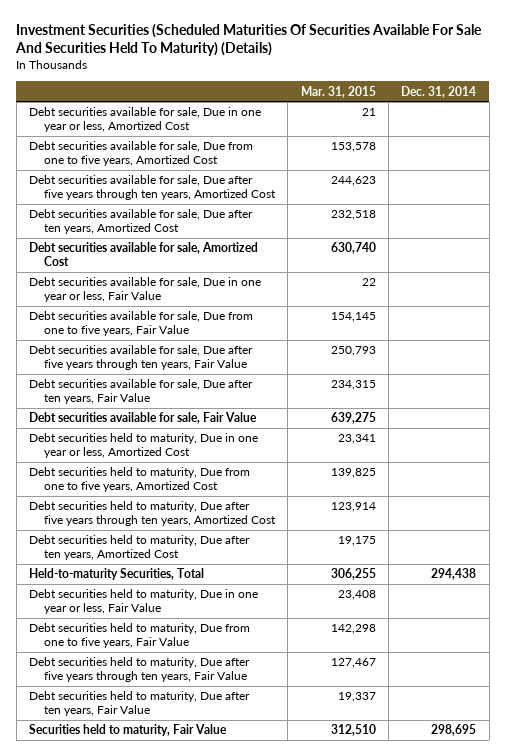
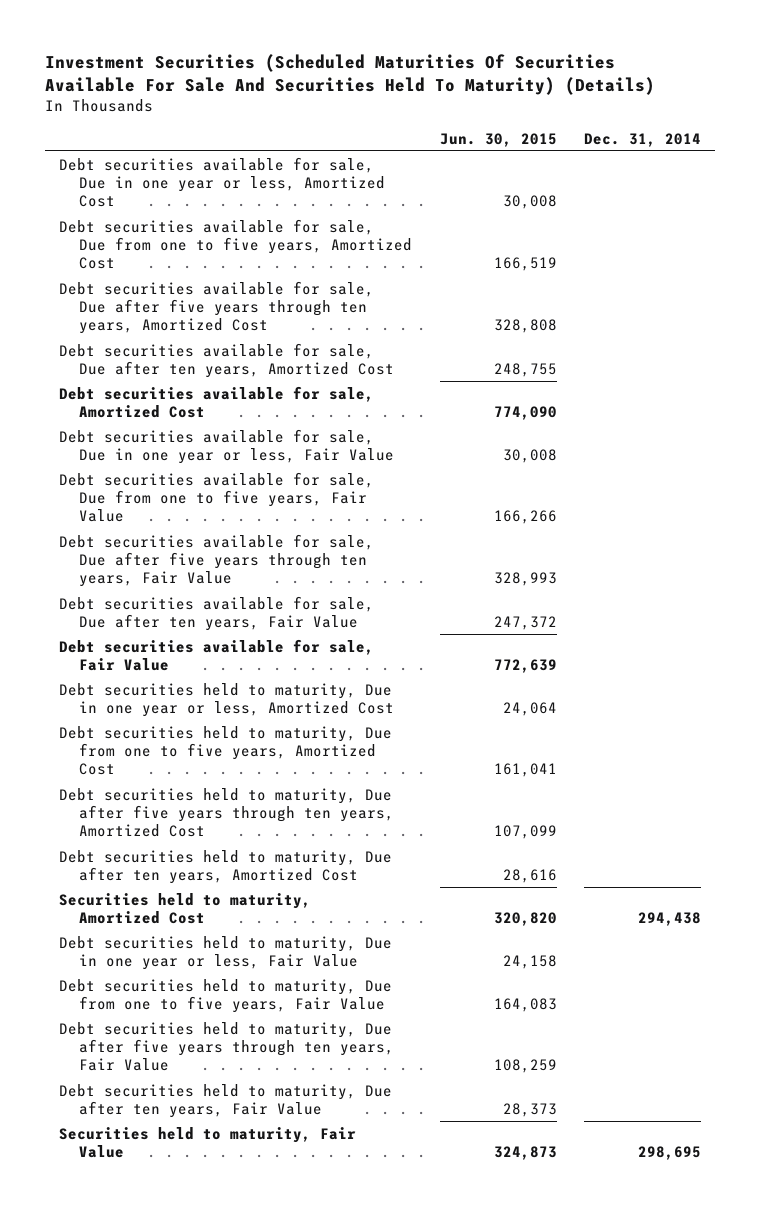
[300,85,376,98] Mar. 31, 2015 -> none
none -> [439,132,557,147] Jun. 30, 2015
[28,568,204,581] Held-to-maturity Securities, Total -> [59,892,312,925] Securities held to maturity, Amortized Cost

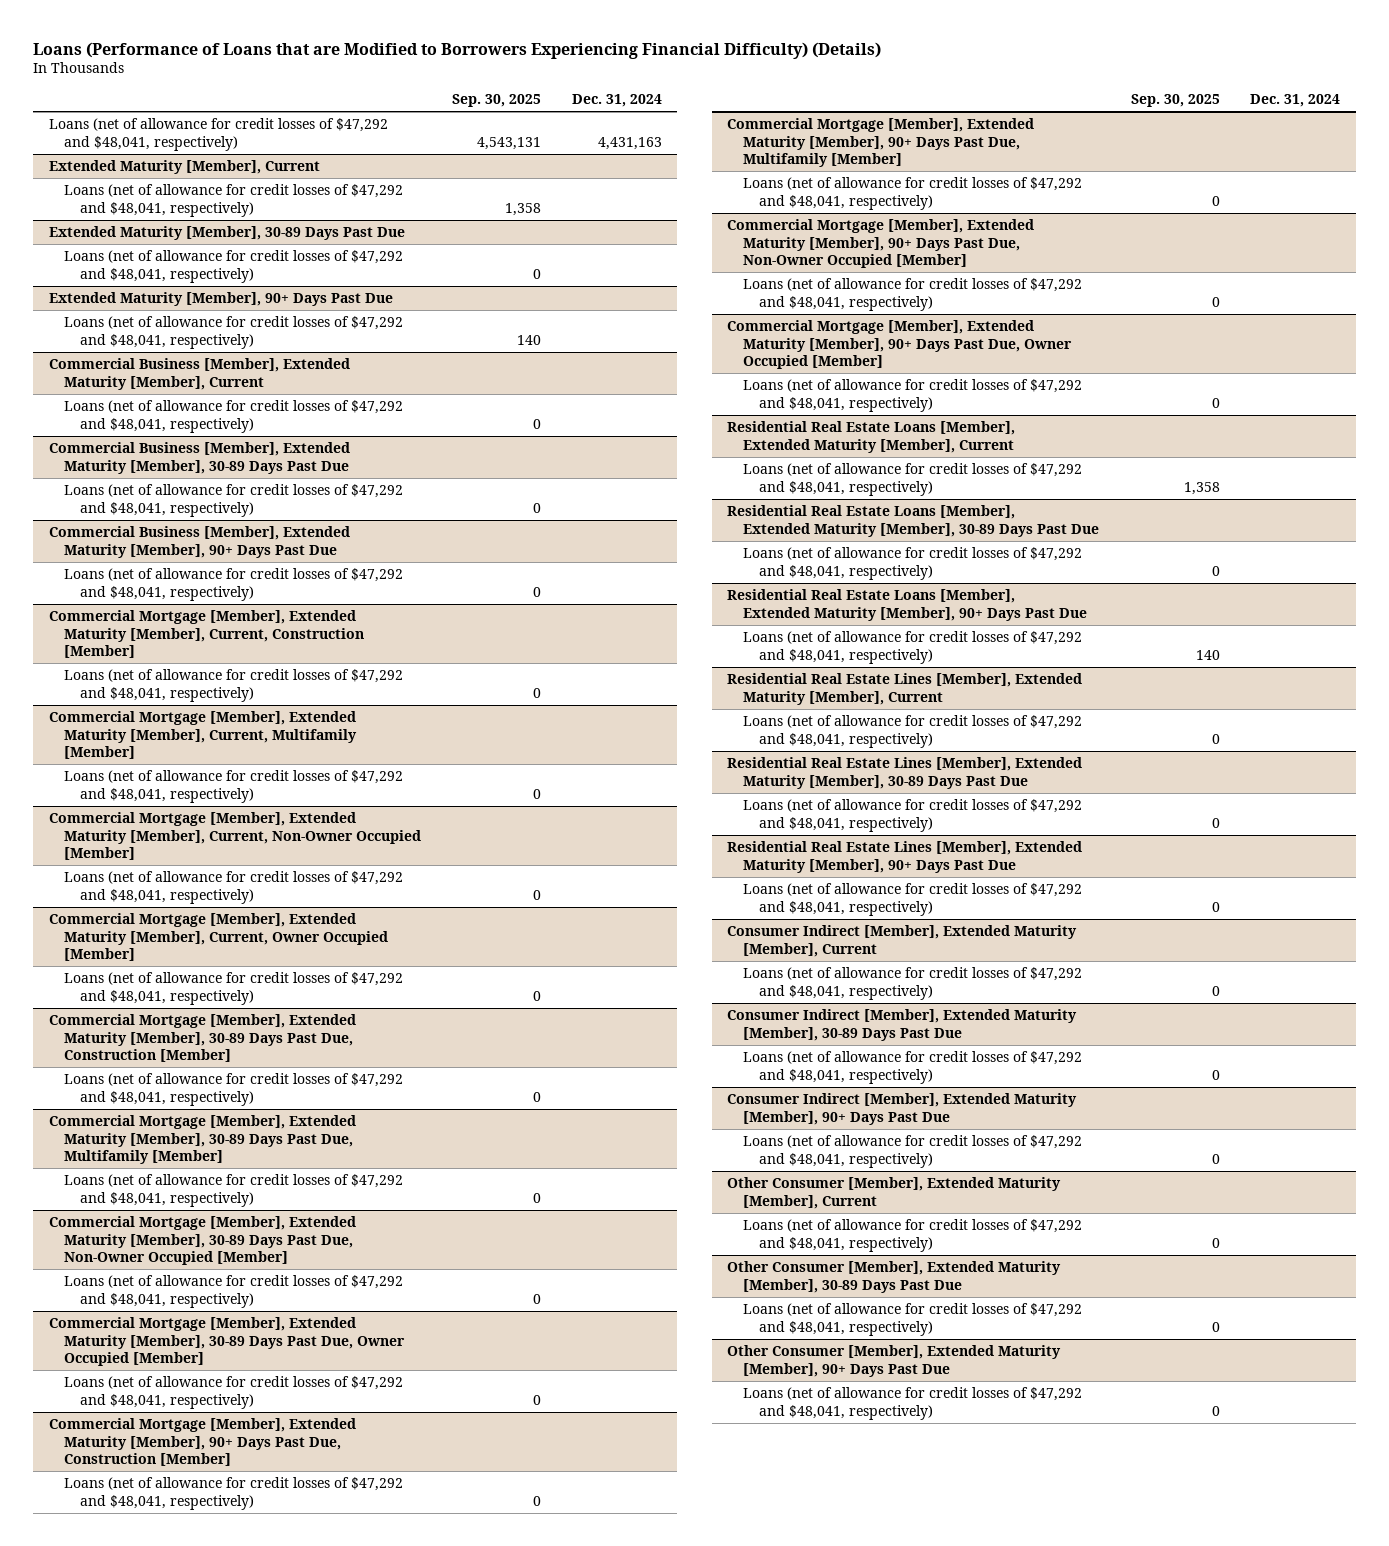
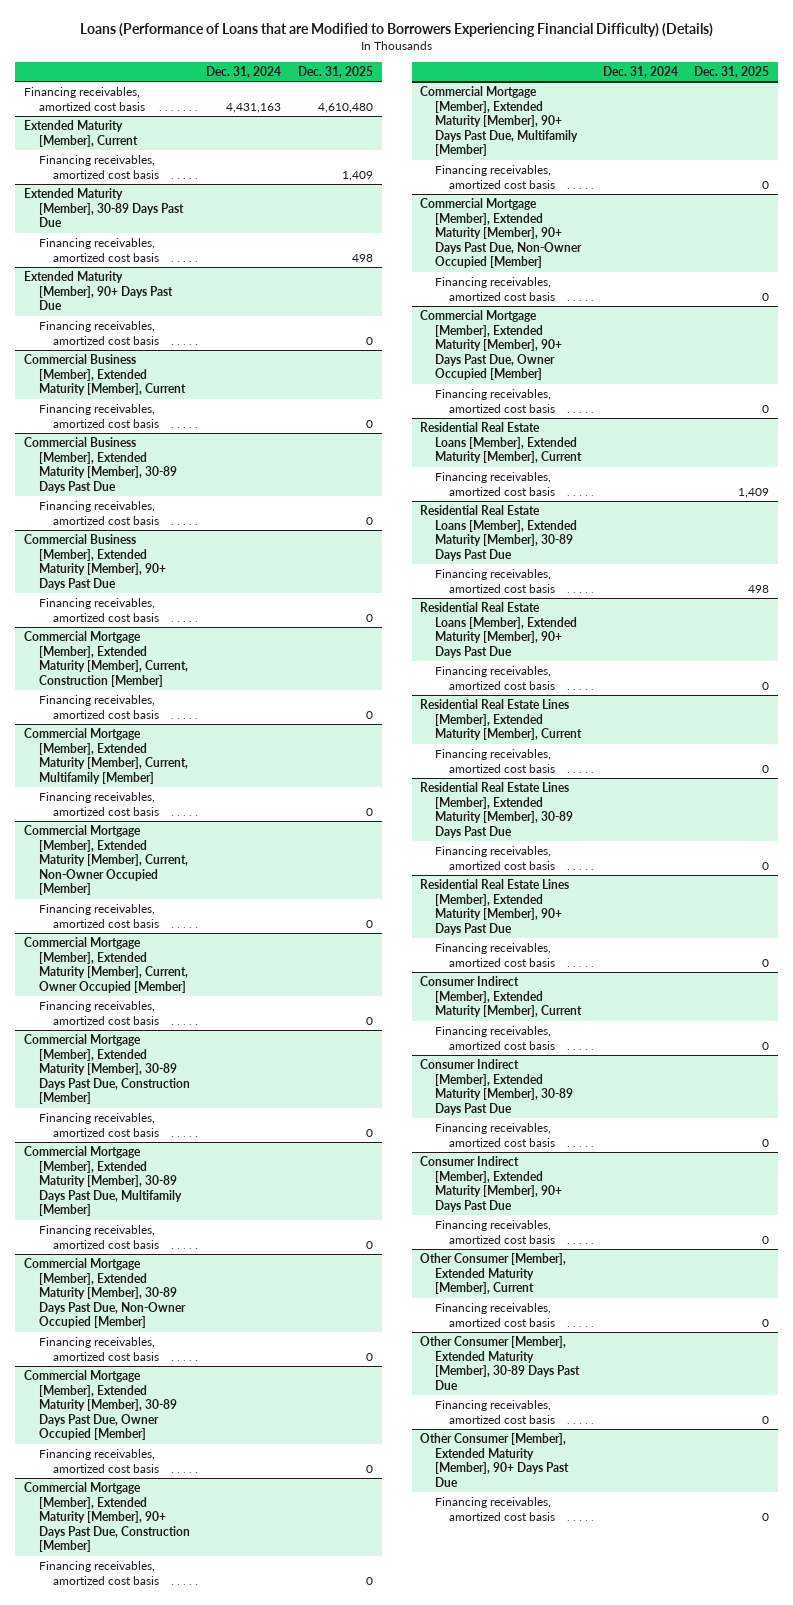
[452,94,542,108] Sep. 30, 2025 -> none
none -> [298,65,374,78] Dec. 31, 2025
[48,118,388,151] Loans (net of allowance for credit losses of $47,292 and $48,041, respectively) -> [23,86,145,111] Financing receivables, amortized cost basis
[64,184,404,217] Loans (net of allowance for credit losses of $47,292 and $48,041, respectively) -> [38,154,160,179] Financing receivables, amortized cost basis
[64,250,404,283] Loans (net of allowance for credit losses of $47,292 and $48,041, respectively) -> [38,237,160,262] Financing receivables, amortized cost basis
[64,316,404,349] Loans (net of allowance for credit losses of $47,292 and $48,041, respectively) -> [38,320,160,345] Financing receivables, amortized cost basis
[64,400,404,433] Loans (net of allowance for credit losses of $47,292 and $48,041, respectively) -> [38,403,160,428] Financing receivables, amortized cost basis
[64,484,404,517] Loans (net of allowance for credit losses of $47,292 and $48,041, respectively) -> [38,500,160,525] Financing receivables, amortized cost basis
[64,568,404,601] Loans (net of allowance for credit losses of $47,292 and $48,041, respectively) -> [38,597,160,622] Financing receivables, amortized cost basis
[64,669,404,702] Loans (net of allowance for credit losses of $47,292 and $48,041, respectively) -> [38,694,160,719] Financing receivables, amortized cost basis
[64,770,404,803] Loans (net of allowance for credit losses of $47,292 and $48,041, respectively) -> [38,791,160,816] Financing receivables, amortized cost basis
[64,871,404,904] Loans (net of allowance for credit losses of $47,292 and $48,041, respectively) -> [38,903,160,928] Financing receivables, amortized cost basis
[64,972,404,1005] Loans (net of allowance for credit losses of $47,292 and $48,041, respectively) -> [38,1000,160,1025] Financing receivables, amortized cost basis
[64,1073,404,1106] Loans (net of allowance for credit losses of $47,292 and $48,041, respectively) -> [38,1112,160,1137] Financing receivables, amortized cost basis
[64,1174,404,1207] Loans (net of allowance for credit losses of $47,292 and $48,041, respectively) -> [38,1224,160,1249] Financing receivables, amortized cost basis
[64,1275,404,1308] Loans (net of allowance for credit losses of $47,292 and $48,041, respectively) -> [38,1336,160,1361] Financing receivables, amortized cost basis
[64,1376,404,1409] Loans (net of allowance for credit losses of $47,292 and $48,041, respectively) -> [38,1448,160,1473] Financing receivables, amortized cost basis
[64,1477,404,1510] Loans (net of allowance for credit losses of $47,292 and $48,041, respectively) -> [38,1560,160,1585] Financing receivables, amortized cost basis
[742,177,1082,210] Loans (net of allowance for credit losses of $47,292 and $48,041, respectively) -> [434,164,556,189] Financing receivables, amortized cost basis
[742,278,1082,311] Loans (net of allowance for credit losses of $47,292 and $48,041, respectively) -> [434,276,556,301] Financing receivables, amortized cost basis
[742,379,1082,412] Loans (net of allowance for credit losses of $47,292 and $48,041, respectively) -> [434,388,556,413] Financing receivables, amortized cost basis
[742,463,1082,496] Loans (net of allowance for credit losses of $47,292 and $48,041, respectively) -> [434,471,556,496] Financing receivables, amortized cost basis
[742,547,1082,580] Loans (net of allowance for credit losses of $47,292 and $48,041, respectively) -> [434,568,556,593] Financing receivables, amortized cost basis
[742,631,1082,664] Loans (net of allowance for credit losses of $47,292 and $48,041, respectively) -> [434,665,556,690] Financing receivables, amortized cost basis
[742,715,1082,748] Loans (net of allowance for credit losses of $47,292 and $48,041, respectively) -> [434,748,556,773] Financing receivables, amortized cost basis
[742,799,1082,832] Loans (net of allowance for credit losses of $47,292 and $48,041, respectively) -> [434,845,556,870] Financing receivables, amortized cost basis
[742,883,1082,916] Loans (net of allowance for credit losses of $47,292 and $48,041, respectively) -> [434,942,556,967] Financing receivables, amortized cost basis
[742,967,1082,1000] Loans (net of allowance for credit losses of $47,292 and $48,041, respectively) -> [434,1025,556,1050] Financing receivables, amortized cost basis
[742,1051,1082,1084] Loans (net of allowance for credit losses of $47,292 and $48,041, respectively) -> [434,1122,556,1147] Financing receivables, amortized cost basis
[742,1135,1082,1168] Loans (net of allowance for credit losses of $47,292 and $48,041, respectively) -> [434,1219,556,1244] Financing receivables, amortized cost basis
[742,1219,1082,1252] Loans (net of allowance for credit losses of $47,292 and $48,041, respectively) -> [434,1302,556,1327] Financing receivables, amortized cost basis
[742,1303,1082,1336] Loans (net of allowance for credit losses of $47,292 and $48,041, respectively) -> [434,1399,556,1424] Financing receivables, amortized cost basis
[742,1387,1082,1420] Loans (net of allowance for credit losses of $47,292 and $48,041, respectively) -> [434,1496,556,1521] Financing receivables, amortized cost basis

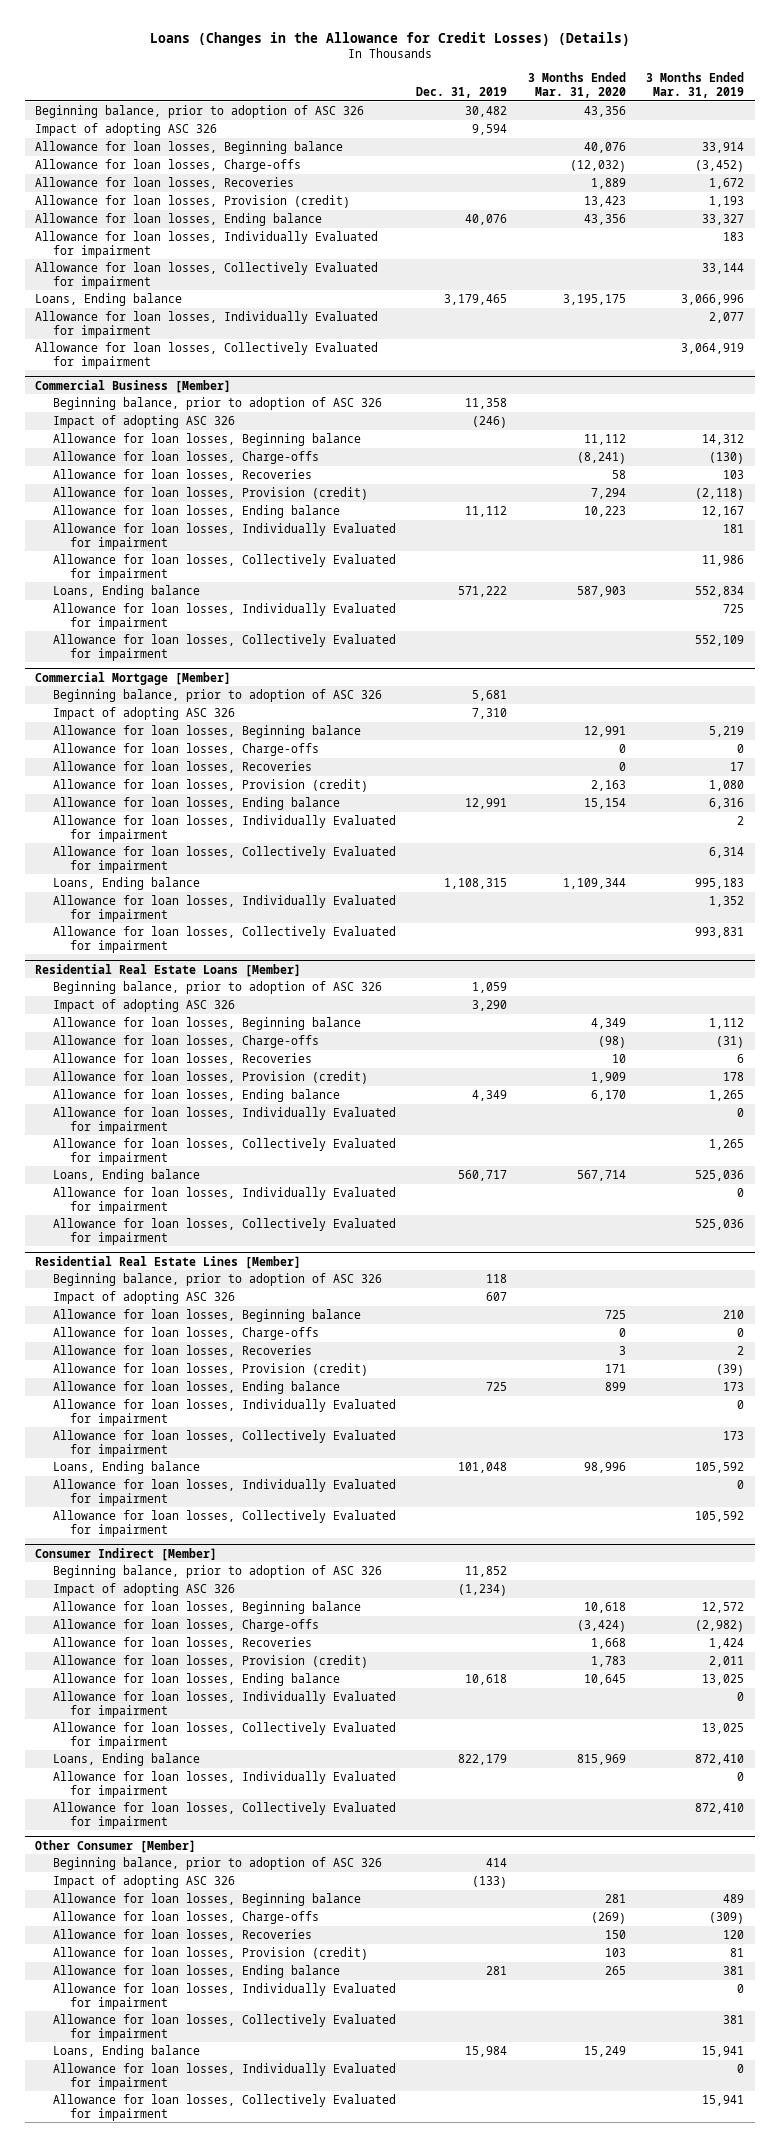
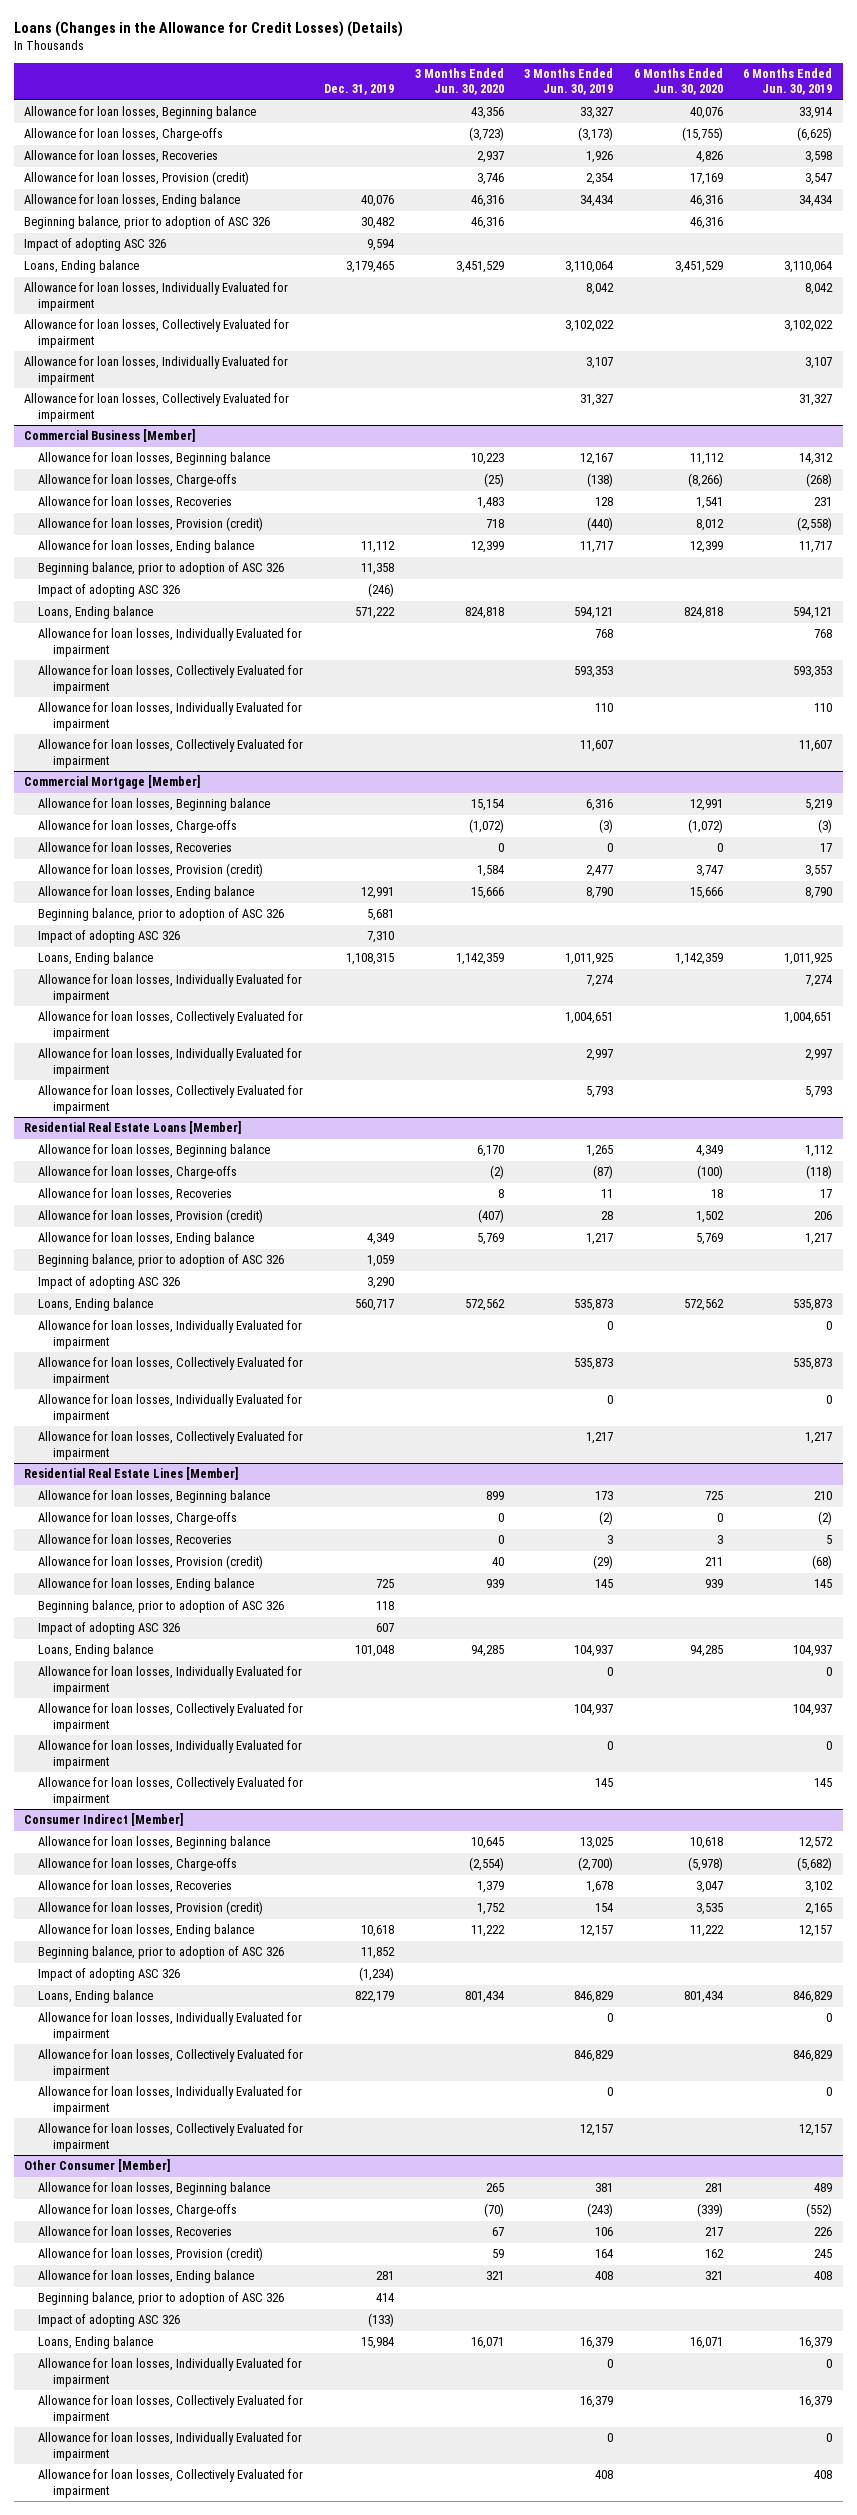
[527,72,626,98] 3 Months Ended Mar. 31, 2020 -> none
[646,72,745,98] 3 Months Ended Mar. 31, 2019 -> none
none -> [414,68,504,96] 3 Months Ended Jun. 30, 2020
none -> [524,68,614,96] 3 Months Ended Jun. 30, 2019
none -> [633,68,723,96] 6 Months Ended Jun. 30, 2020
none -> [743,68,833,96] 6 Months Ended Jun. 30, 2019
[35,104,365,118] Beginning balance, prior to adoption of ASC 326 -> [24,216,271,230] Beginning balance, prior to adoption of ASC 326
[35,122,218,136] Impact of adopting ASC 326 -> [24,238,167,252] Impact of adopting ASC 326
[35,292,183,306] Loans, Ending balance -> [24,260,140,274] Loans, Ending balance
[52,396,382,410] Beginning balance, prior to adoption of ASC 326 -> [38,562,285,576] Beginning balance, prior to adoption of ASC 326
[52,414,235,428] Impact of adopting ASC 326 -> [38,584,181,598] Impact of adopting ASC 326
[52,584,200,598] Loans, Ending balance -> [38,606,154,620] Loans, Ending balance
[52,688,382,702] Beginning balance, prior to adoption of ASC 326 -> [38,908,285,922] Beginning balance, prior to adoption of ASC 326
[52,706,235,720] Impact of adopting ASC 326 -> [38,930,181,944] Impact of adopting ASC 326
[52,876,200,890] Loans, Ending balance -> [38,952,154,966] Loans, Ending balance
[52,980,382,994] Beginning balance, prior to adoption of ASC 326 -> [38,1254,285,1268] Beginning balance, prior to adoption of ASC 326
[52,998,235,1012] Impact of adopting ASC 326 -> [38,1276,181,1290] Impact of adopting ASC 326
[52,1168,200,1182] Loans, Ending balance -> [38,1298,154,1312] Loans, Ending balance
[52,1272,382,1286] Beginning balance, prior to adoption of ASC 326 -> [38,1600,285,1614] Beginning balance, prior to adoption of ASC 326
[52,1290,235,1304] Impact of adopting ASC 326 -> [38,1622,181,1636] Impact of adopting ASC 326
[52,1460,200,1474] Loans, Ending balance -> [38,1644,154,1658] Loans, Ending balance
[52,1564,382,1578] Beginning balance, prior to adoption of ASC 326 -> [38,1946,285,1960] Beginning balance, prior to adoption of ASC 326
[52,1582,235,1596] Impact of adopting ASC 326 -> [38,1968,181,1982] Impact of adopting ASC 326
[52,1752,200,1766] Loans, Ending balance -> [38,1990,154,2004] Loans, Ending balance
[52,1856,382,1870] Beginning balance, prior to adoption of ASC 326 -> [38,2292,285,2306] Beginning balance, prior to adoption of ASC 326
[52,1874,235,1888] Impact of adopting ASC 326 -> [38,2314,181,2328] Impact of adopting ASC 326
[52,2044,200,2058] Loans, Ending balance -> [38,2336,154,2350] Loans, Ending balance

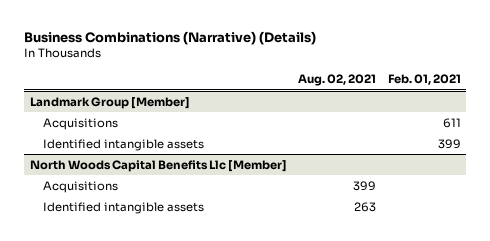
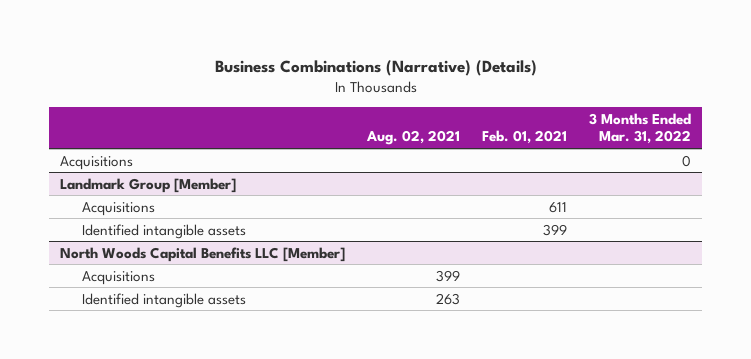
none -> [588,113,691,145] 3 Months Ended Mar. 31, 2022
none -> [60,155,134,170] Acquisitions
[29,159,287,172] North Woods Capital Benefits Llc [Member] -> [60,246,346,262] North Woods Capital Benefits LLC [Member]

